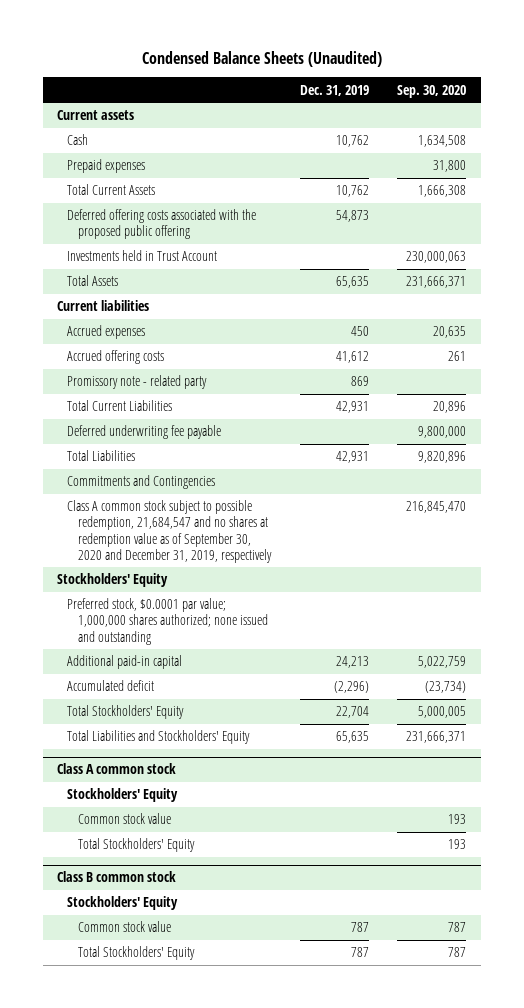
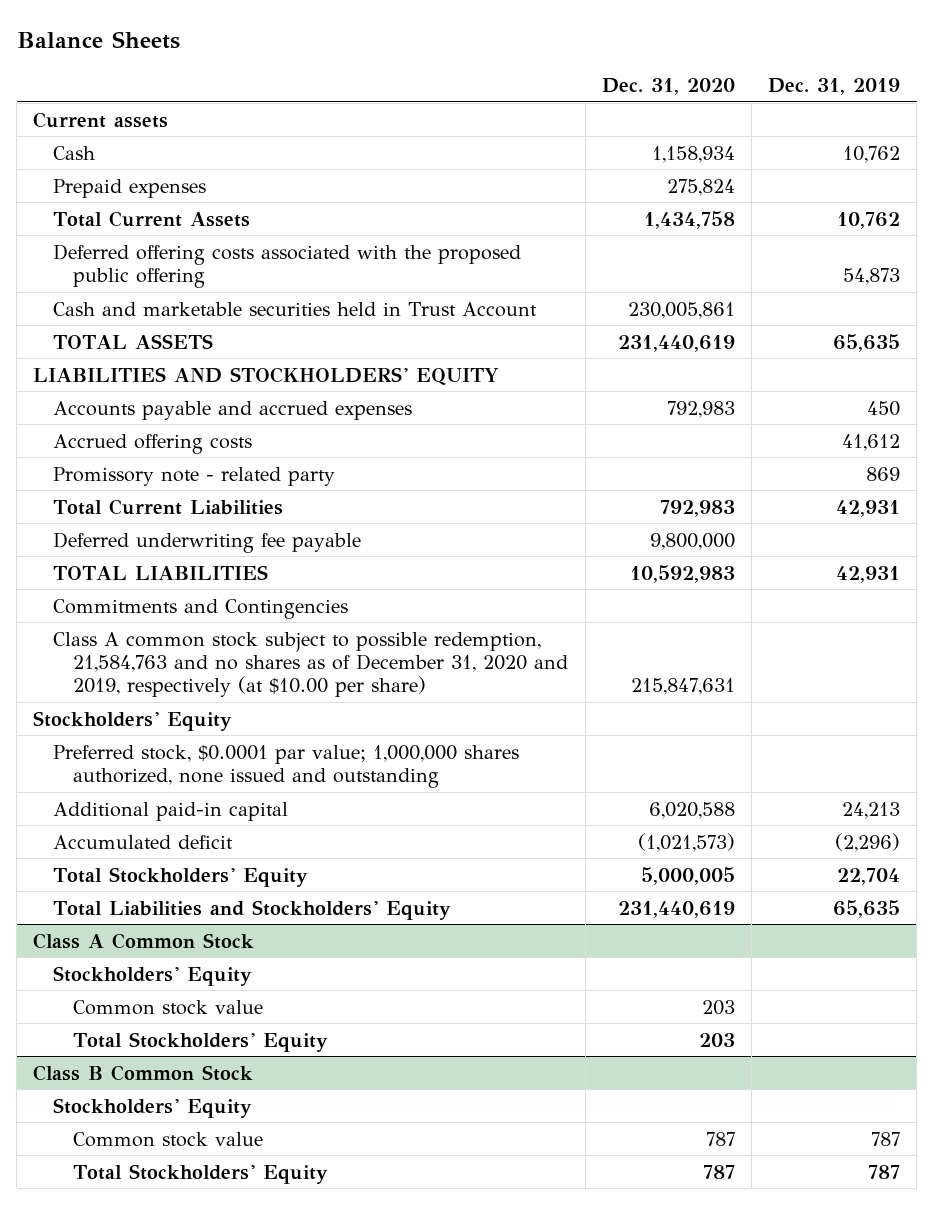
[141,50,382,67] Condensed Balance Sheets (Unaudited) -> [16,30,180,49] Balance Sheets
[397,84,467,98] Sep. 30, 2020 -> none
none -> [601,77,735,95] Dec. 31, 2020
[57,300,150,312] Current liabilities -> none
[67,250,218,262] Investments held in Trust Account -> [53,301,538,317] Cash and marketable securities held in Trust Account
[67,275,119,287] Total Assets -> [53,333,214,349] TOTAL ASSETS
none -> [33,366,500,386] LIABILITIES AND STOCKHOLDERS' EQUITY
[67,325,146,340] Accrued expenses -> [53,400,413,420] Accounts payable and accrued expenses
[67,450,136,462] Total Liabilities -> [53,564,269,580] TOTAL LIABILITIES
[67,500,272,563] Class A common stock subject to possible redemption, 21,684,547 and no shares at redemption value as of September 30, 2020 and December 31, 2019, respectively -> [53,631,569,698] Class A common stock subject to possible redemption, 21,584,763 and no shares as of December 31, 2020 and 2019, respectively (at $10.00 per share)
[67,598,268,645] Preferred stock, $0.0001 par value; 1,000,000 shares authorized; none issued and outstanding -> [53,744,520,789] Preferred stock, $0.0001 par value; 1,000,000 shares authorized, none issued and outstanding
[57,763,177,775] Class A common stock -> [33,932,255,949] Class A Common Stock
[57,871,177,883] Class B common stock -> [33,1064,254,1081] Class B Common Stock

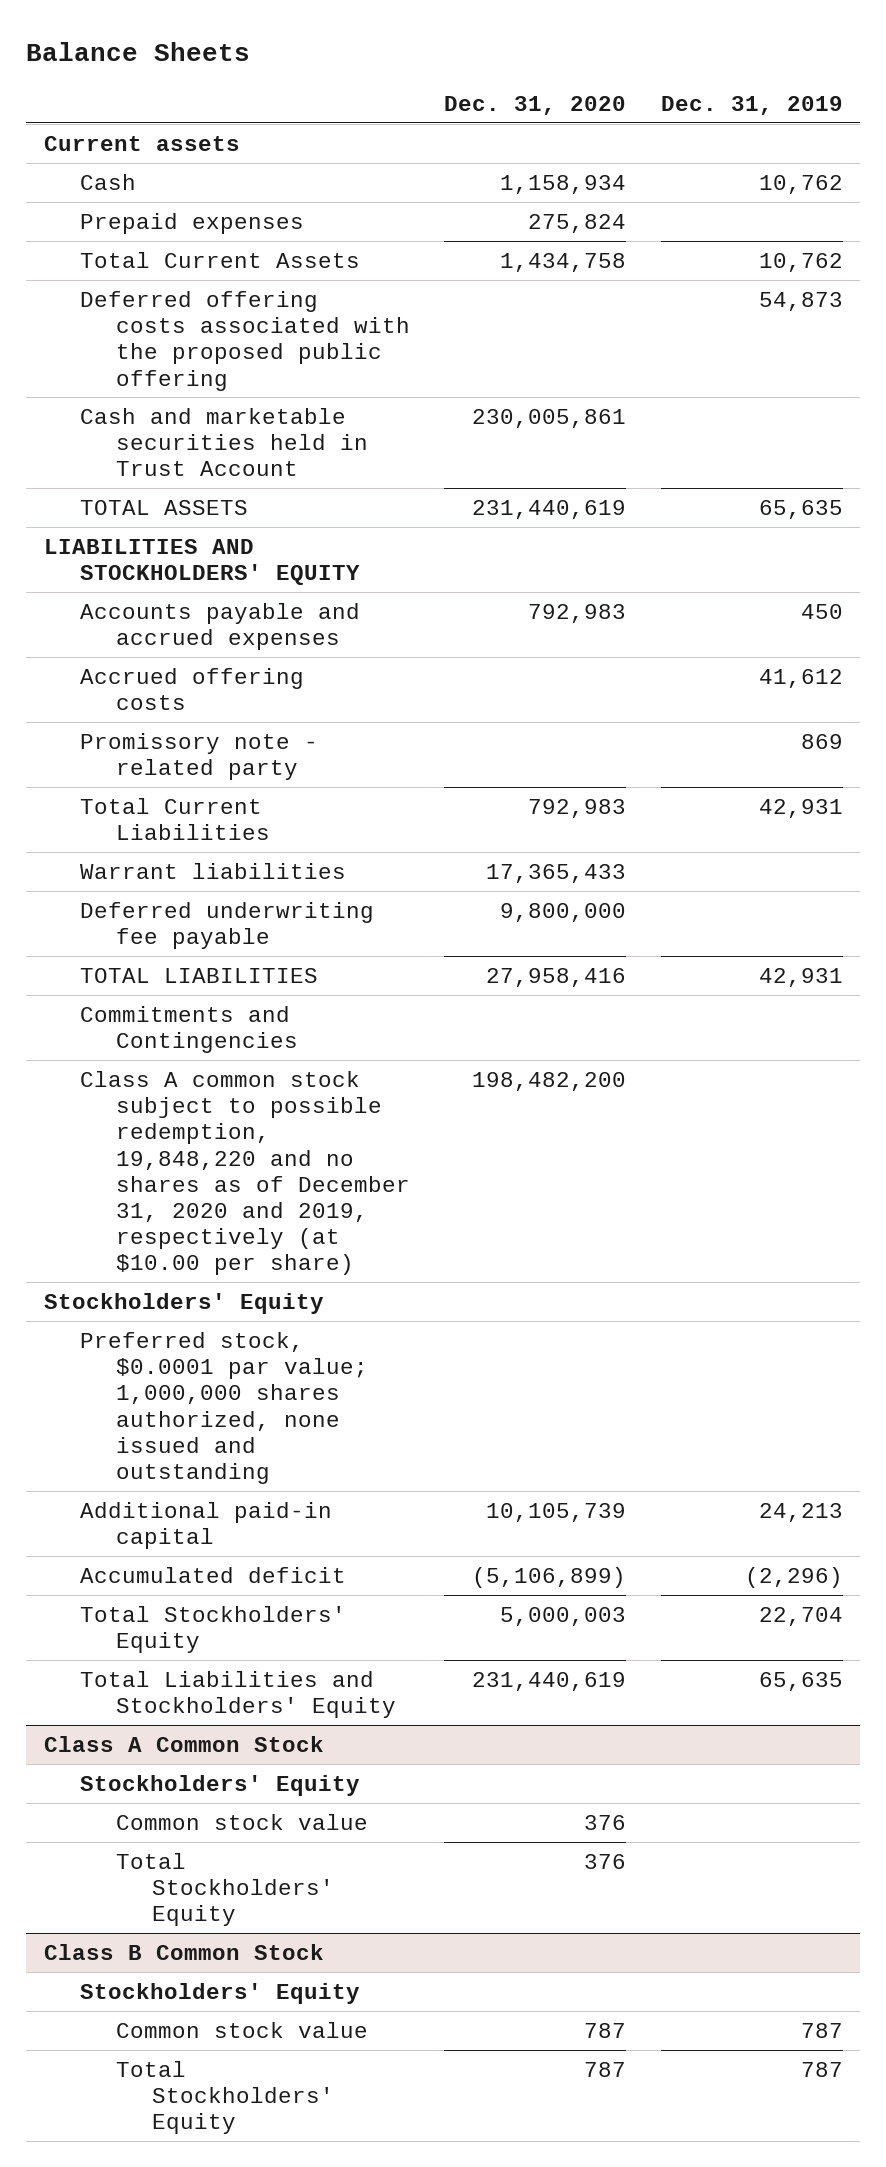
none -> [79,862,346,879] Warrant liabilities
[629,564,735,583] 10,592,983 -> [486,967,627,987] 27,958,416
[53,631,569,698] Class A common stock subject to possible redemption, 21,584,763 and no shares as of December 31, 2020 and 2019, respectively (at $10.00 per share) -> [79,1070,411,1276] Class A common stock subject to possible redemption, 19,848,220 and no shares as of December 31, 2020 and 2019, respectively (at $10.00 per share)
[630,678,735,696] 215,847,631 -> [472,1071,627,1091] 198,482,200
[648,801,735,819] 6,020,588 -> [486,1502,627,1522] 10,105,739
[637,832,735,852] (1,021,573) -> [472,1566,627,1588] (5,106,899)
[640,866,735,885] 5,000,005 -> [500,1606,627,1626] 5,000,003
[701,999,735,1015] 203 -> [584,1814,627,1830] 376
[698,1032,735,1047] 203 -> [584,1853,627,1869] 376

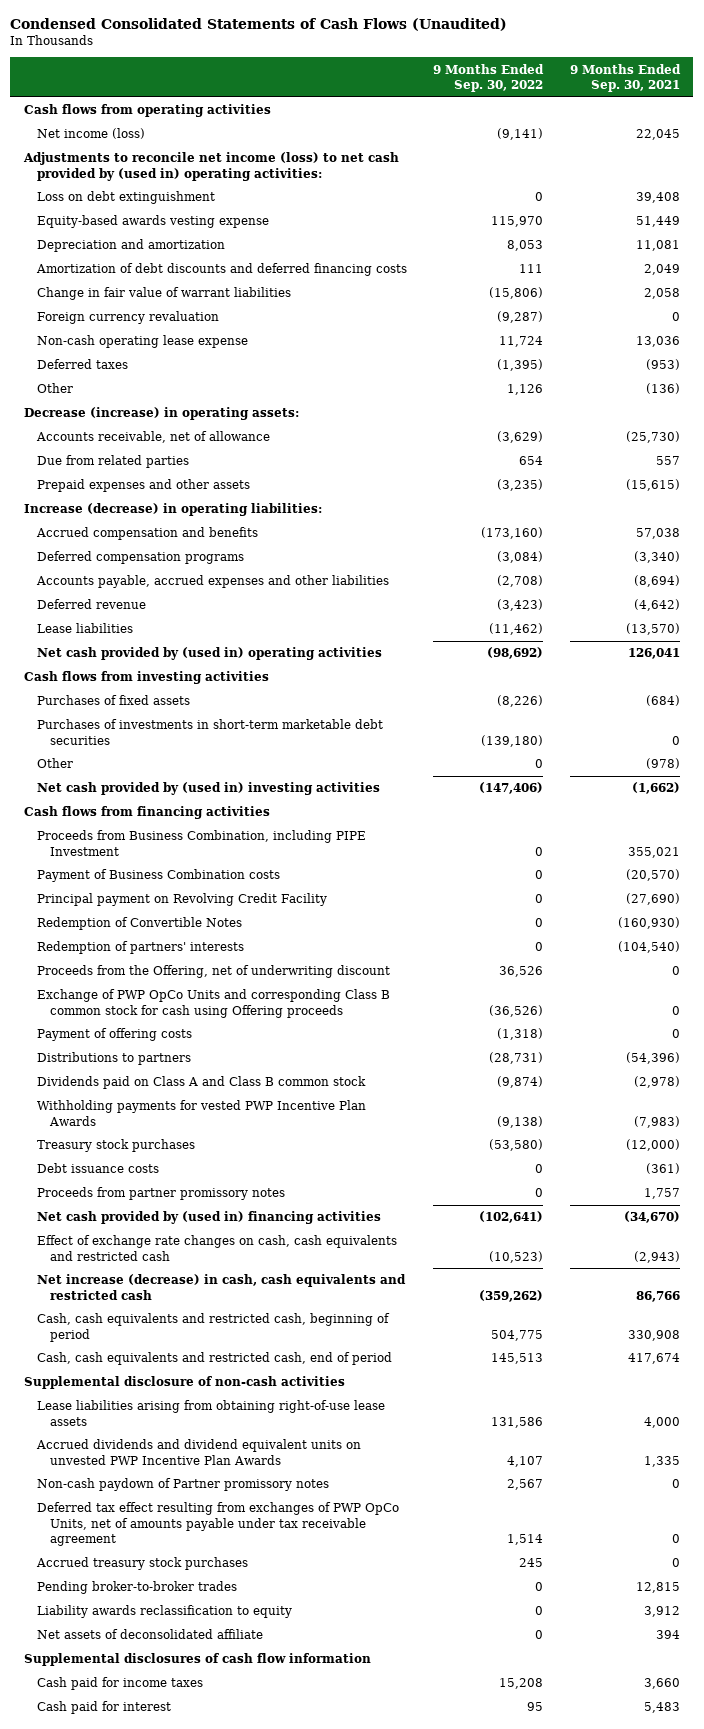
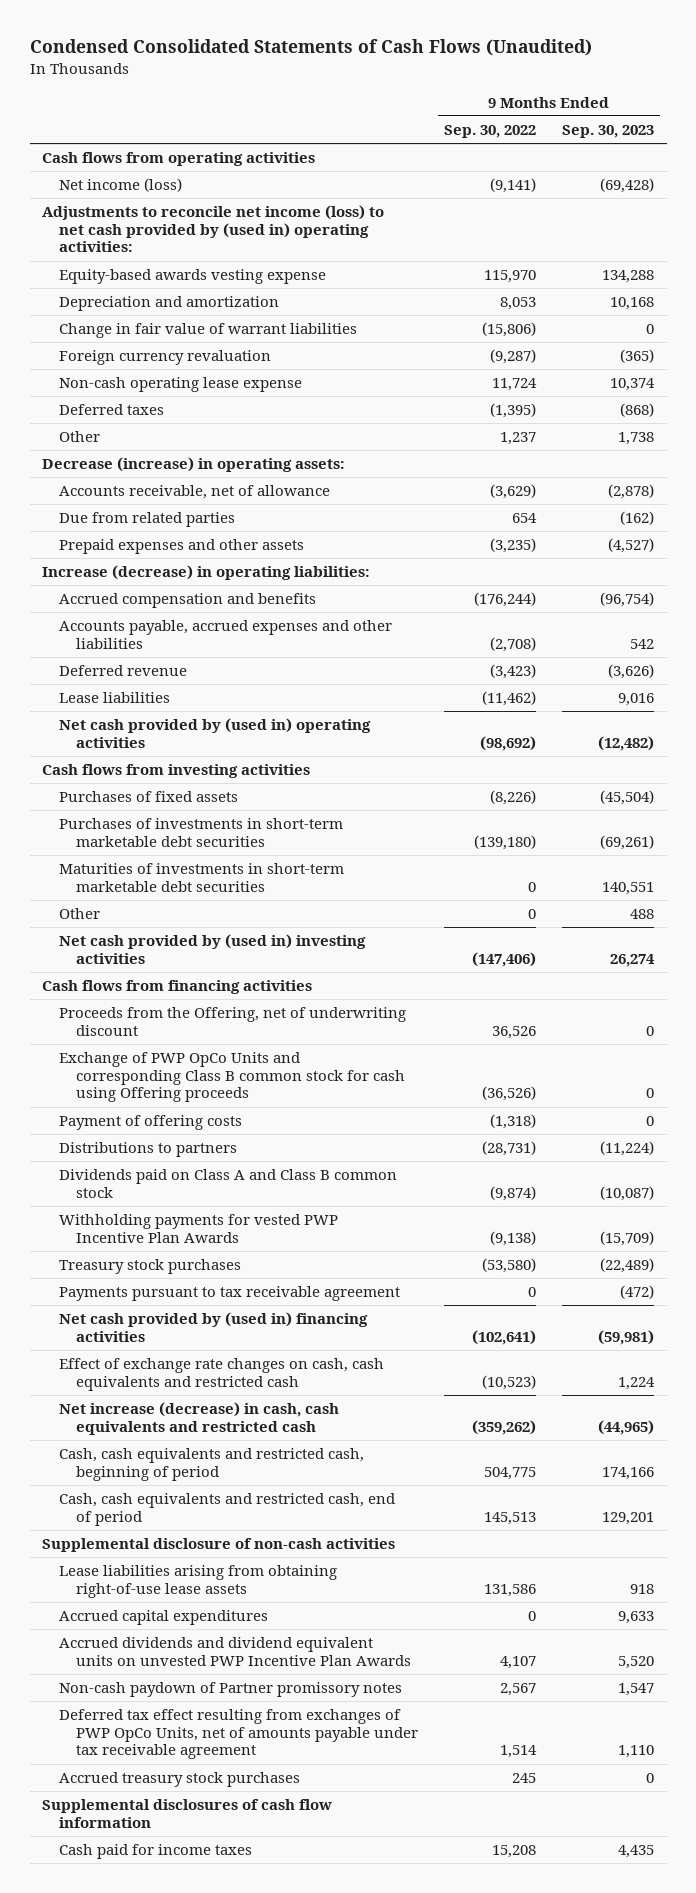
[570,63,682,93] 9 Months Ended Sep. 30, 2021 -> none
none -> [561,125,654,139] Sep. 30, 2023
[36,191,215,205] Loss on debt extinguishment -> none
[35,263,407,277] Amortization of debt discounts and deferred financing costs -> none
[507,384,544,396] 1,126 -> [500,432,537,446] 1,237
[36,551,244,565] Deferred compensation programs -> none
[481,527,544,540] (173,160) -> [474,592,537,608] (176,244)
none -> [59,863,345,892] Maturities of investments in short-term marketable debt securities
[36,830,366,856] Proceeds from Business Combination, including PIPE Investment -> none
[36,869,280,883] Payment of Business Combination costs -> none
[36,893,327,907] Principal payment on Revolving Credit Facility -> none
[36,917,242,931] Redemption of Convertible Notes -> none
[36,941,244,955] Redemption of partners' interests -> none
[36,1163,159,1174] Debt issuance costs -> none
[36,1187,285,1201] Proceeds from partner promissory notes -> none
none -> [59,1286,401,1302] Payments pursuant to tax receivable agreement
none -> [59,1610,269,1626] Accrued capital expenditures
[36,1581,237,1595] Pending broker-to-broker trades -> none
[36,1605,292,1619] Liability awards reclassification to equity -> none
[36,1629,263,1640] Net assets of deconsolidated affiliate -> none
[36,1701,171,1715] Cash paid for interest -> none

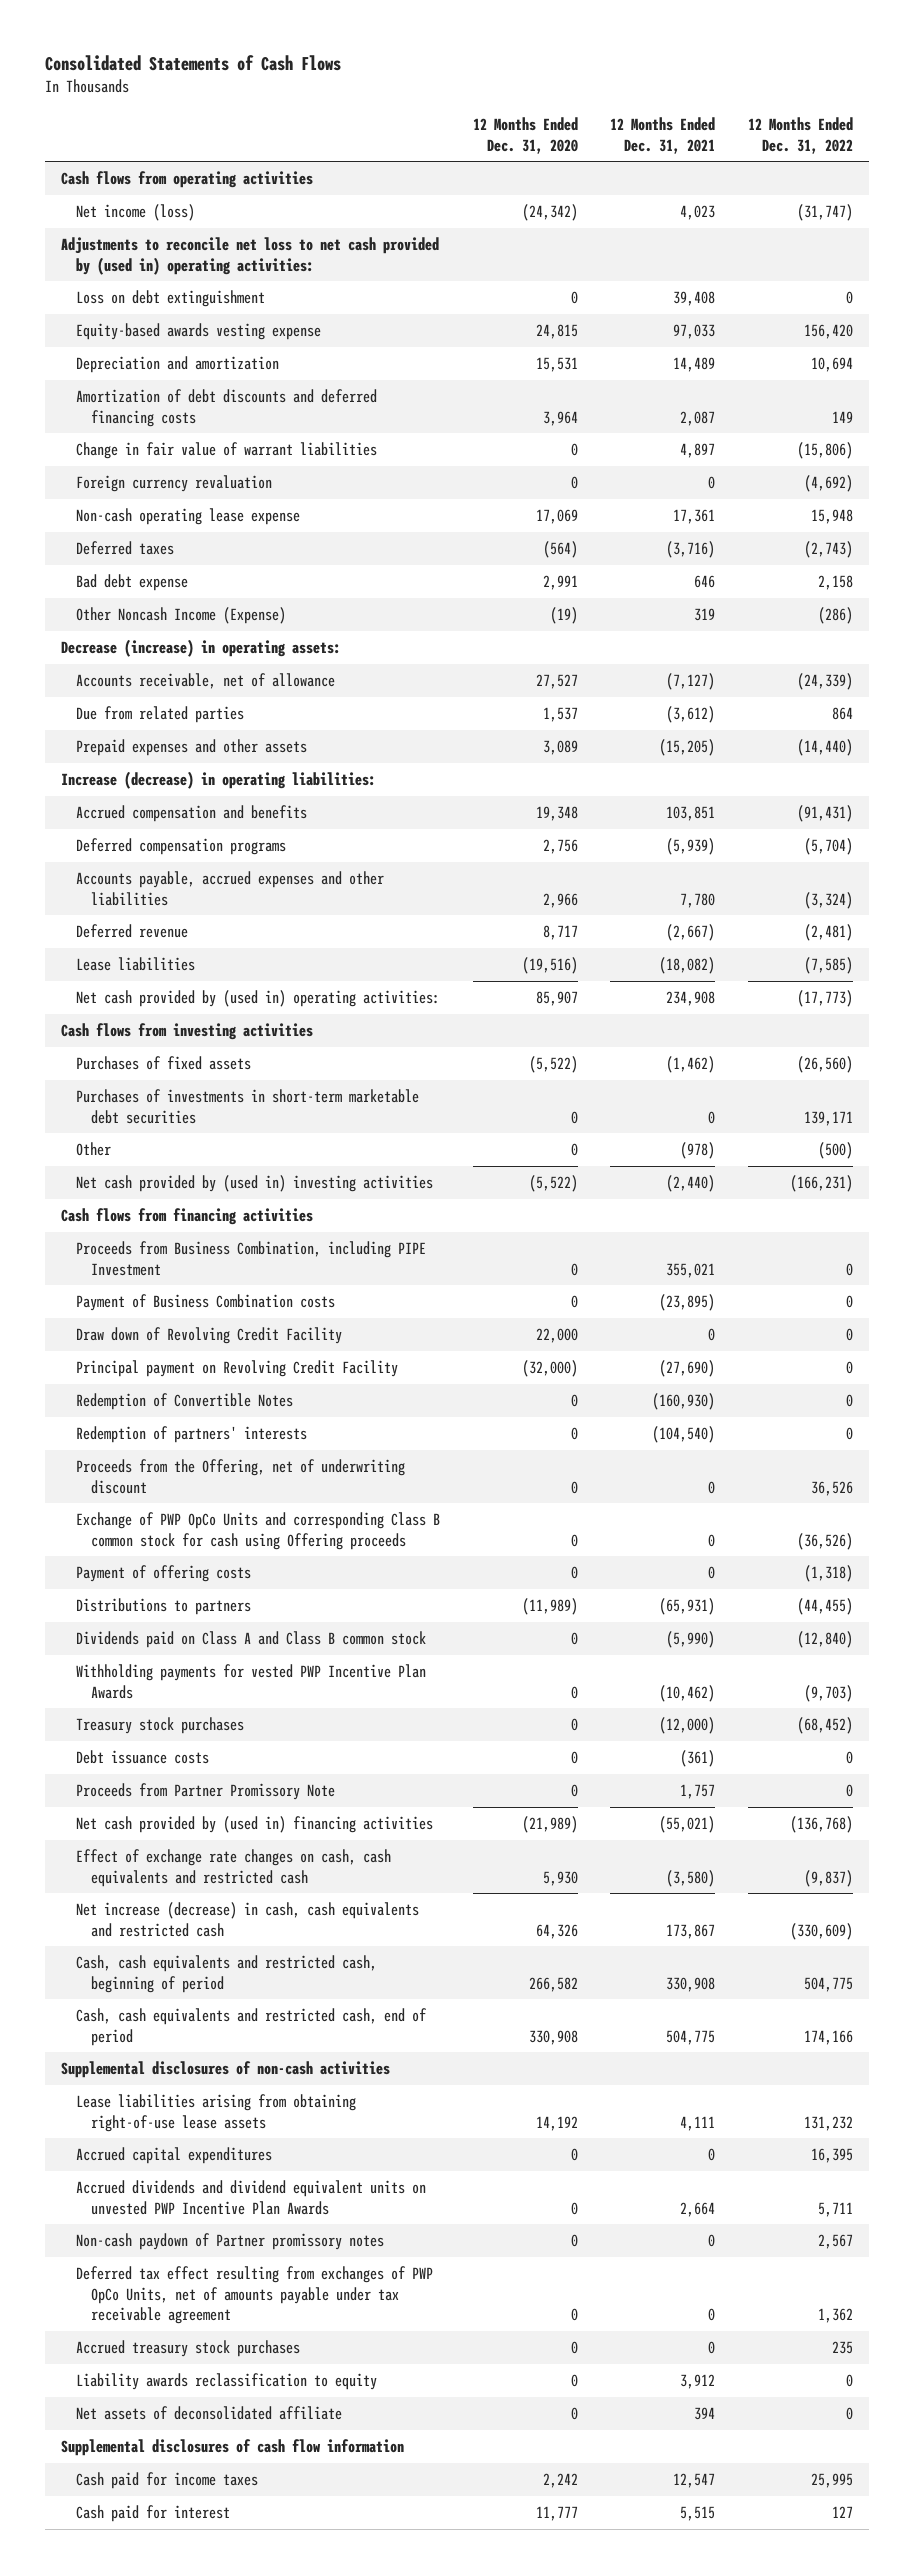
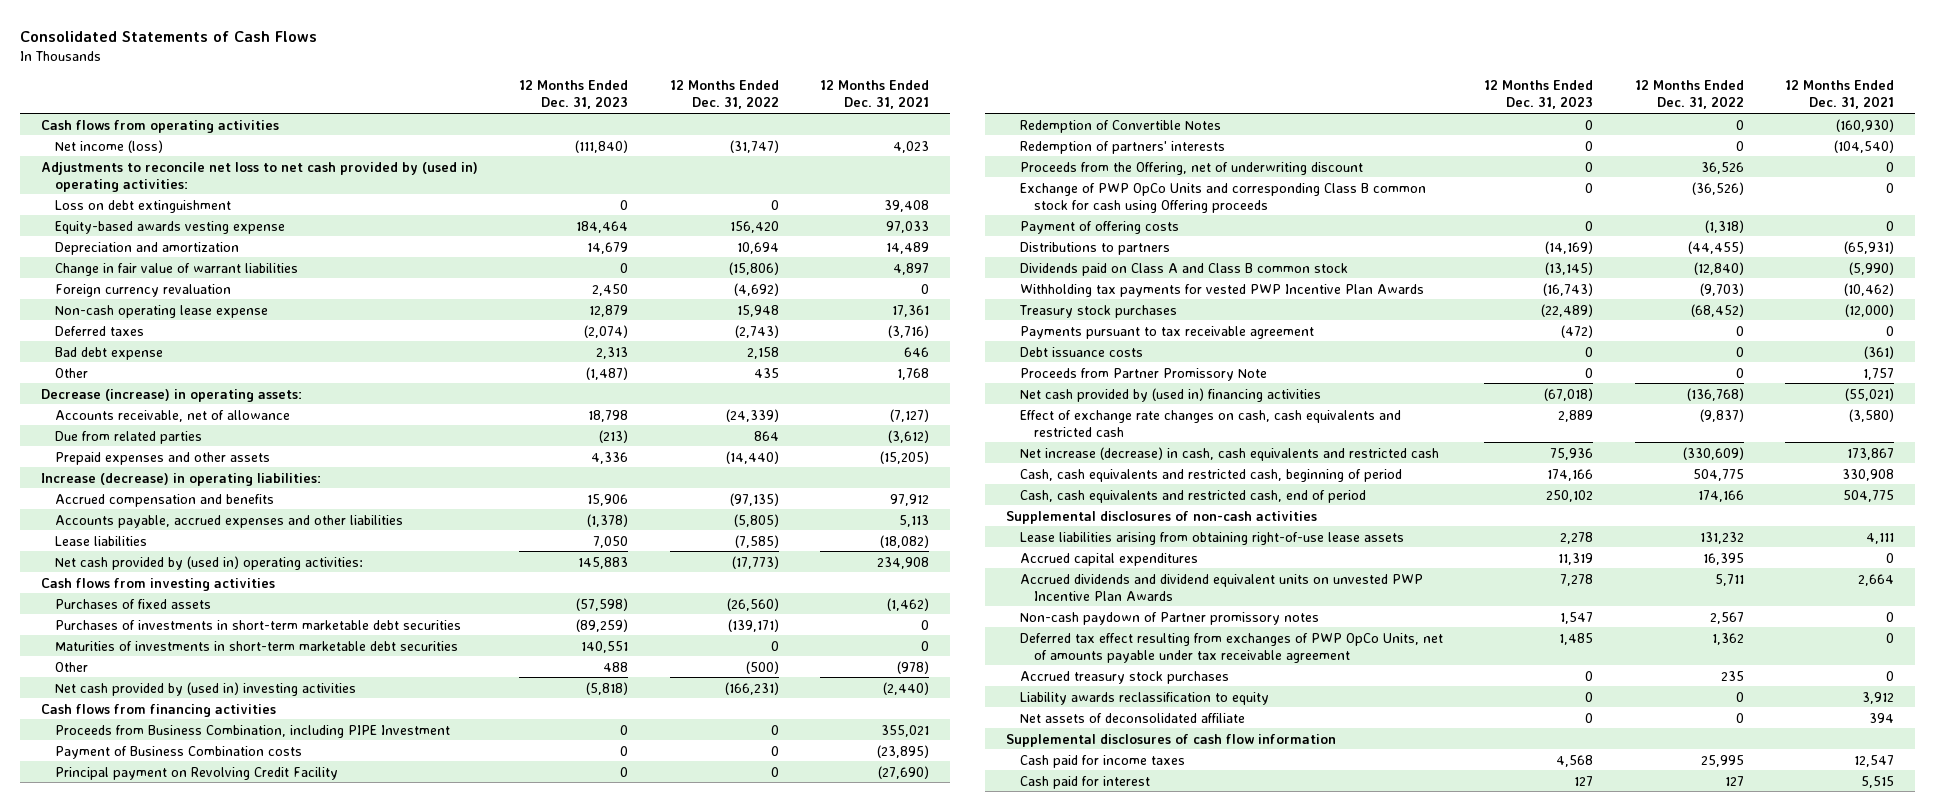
[472,117,578,154] 12 Months Ended Dec. 31, 2020 -> none
none -> [519,80,629,110] 12 Months Ended Dec. 31, 2023
[76,389,378,427] Amortization of debt discounts and deferred financing costs -> none
[76,607,287,625] Other Noncash Income (Expense) -> [54,367,88,378] Other
[694,608,716,622] 319 -> [897,367,930,380] 1,768
[817,607,853,625] (286) -> [753,367,779,378] 435
[76,838,287,856] Deferred compensation programs -> none
[76,924,189,939] Deferred revenue -> none
[666,806,716,822] 103,851 -> [890,493,930,506] 97,912
[796,805,853,823] (91,431) -> [729,492,779,506] (97,135)
[680,892,716,908] 7,780 -> [899,514,930,527] 5,113
[803,891,853,909] (3,324) -> [733,513,779,527] (5,805)
[803,1110,853,1126] 139,171 -> [727,618,779,632] (139,171)
none -> [54,640,458,651] Maturities of investments in short-term marketable debt securities
[76,1327,343,1345] Draw down of Revolving Credit Facility -> none
[76,1664,427,1699] Withholding payments for vested PWP Incentive Plan Awards -> [1019,283,1424,297] Withholding tax payments for vested PWP Incentive Plan Awards
none -> [1019,325,1314,339] Payments pursuant to tax receivable agreement

